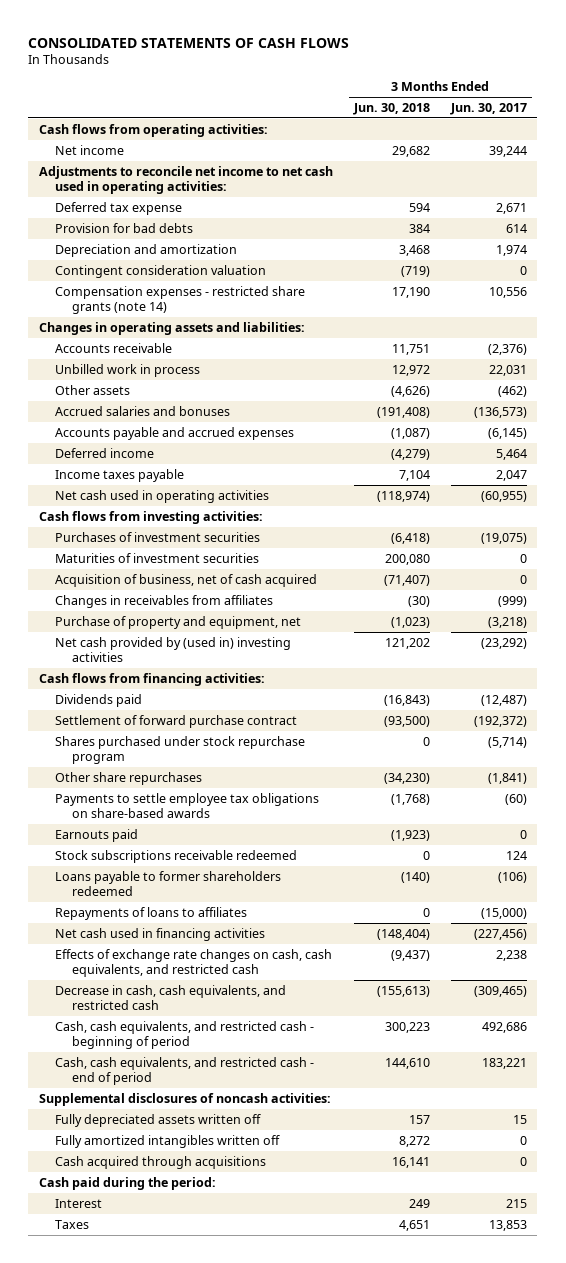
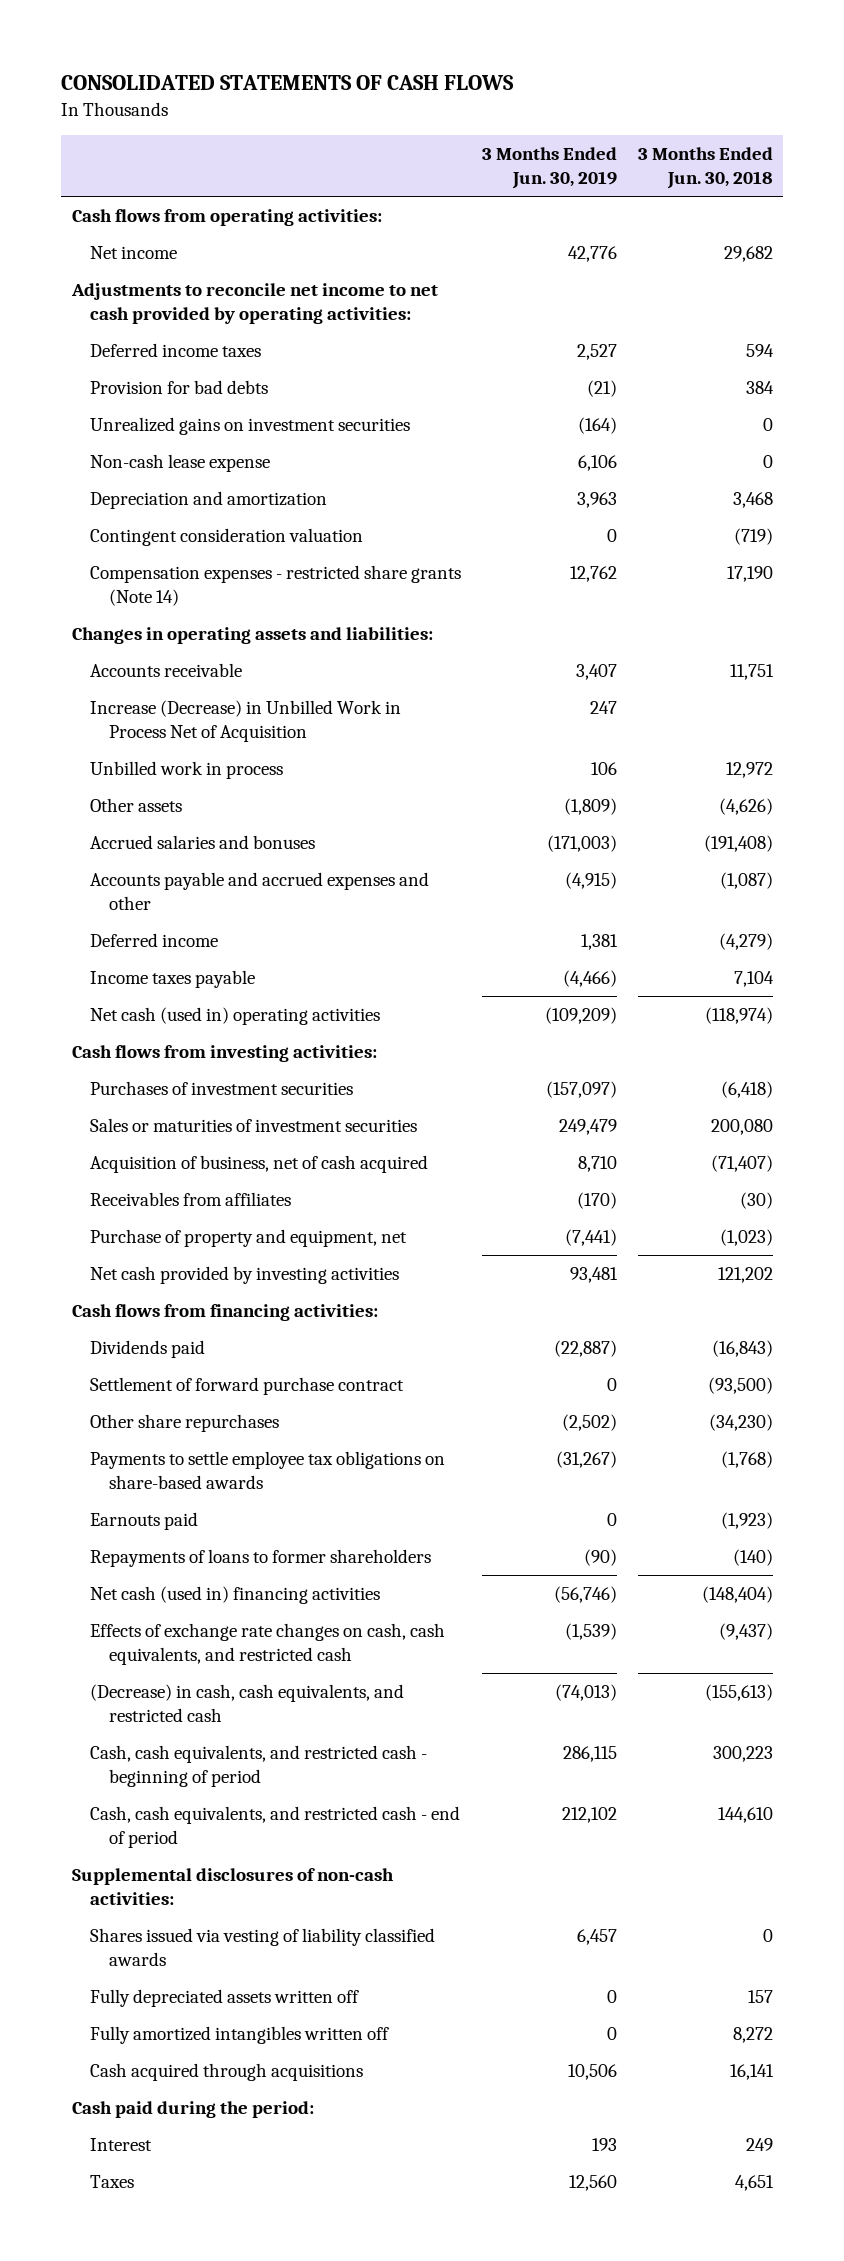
[449,102,527,115] Jun. 30, 2017 -> none
none -> [481,146,617,189] 3 Months Ended Jun. 30, 2019
[38,165,333,195] Adjustments to reconcile net income to net cash used in operating activities: -> [70,283,438,325] Adjustments to reconcile net income to net cash provided by operating activities:
[55,201,183,215] Deferred tax expense -> [90,343,262,358] Deferred income taxes
none -> [90,417,411,436] Unrealized gains on investment securities
none -> [90,454,271,473] Non-cash lease expense
[55,285,306,315] Compensation expenses - restricted share grants (note 14) -> [90,565,462,607] Compensation expenses - restricted share grants (Note 14)
none -> [90,700,402,743] Increase (Decrease) in Unbilled Work in Process Net of Acquisition
[55,426,295,440] Accounts payable and accrued expenses -> [90,872,430,911] Accounts payable and accrued expenses and other
[55,489,270,503] Net cash used in operating activities -> [90,1007,381,1026] Net cash (used in) operating activities
[55,552,260,563] Maturities of investment securities -> [90,1118,418,1133] Sales or maturities of investment securities
[55,594,274,608] Changes in receivables from affiliates -> [90,1192,292,1207] Receivables from affiliates
[55,636,292,663] Net cash provided by (used in) investing activities -> [90,1266,400,1285] Net cash provided by investing activities
[55,735,306,765] Shares purchased under stock repurchase program -> none
[55,849,298,863] Stock subscriptions receivable redeemed -> none
[55,906,248,920] Repayments of loans to affiliates -> none
[55,870,282,897] Loans payable to former shareholders redeemed -> [90,1549,432,1568] Repayments of loans to former shareholders
[55,927,266,941] Net cash used in financing activities -> [90,1586,381,1605] Net cash (used in) financing activities
[55,984,287,1011] Decrease in cash, cash equivalents, and restricted cash -> [90,1684,405,1723] (Decrease) in cash, cash equivalents, and restricted cash
[38,1092,331,1106] Supplemental disclosures of noncash activities: -> [71,1868,394,1906] Supplemental disclosures of non-cash activities:
none -> [90,1928,436,1967] Shares issued via vesting of liability classified awards

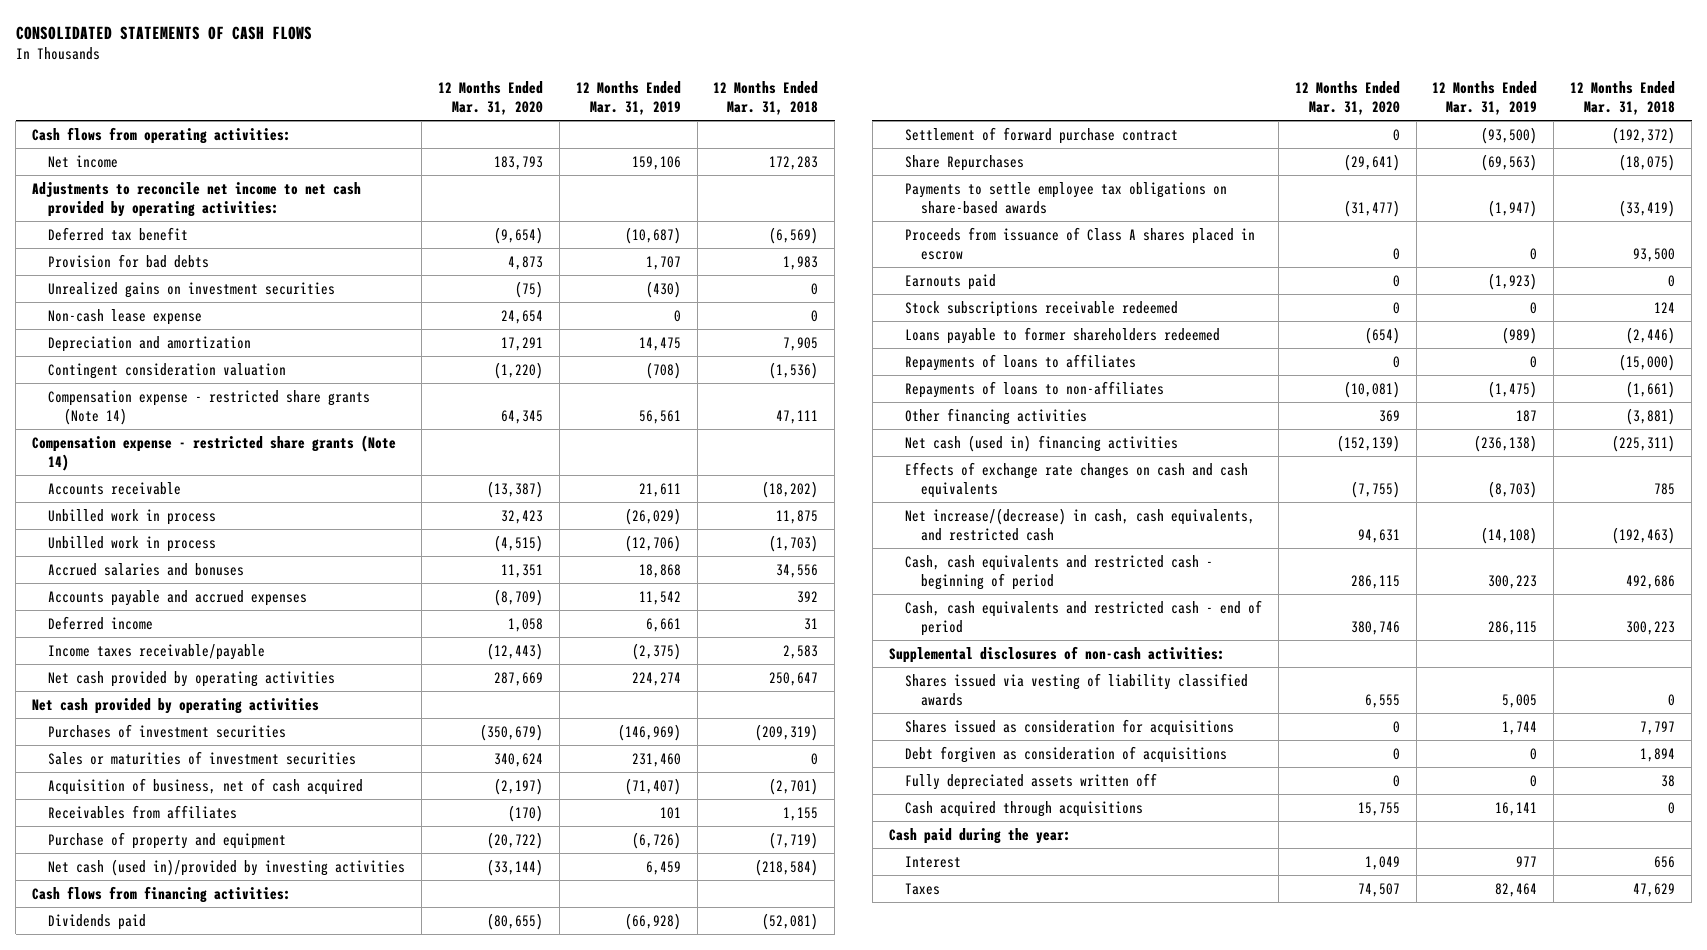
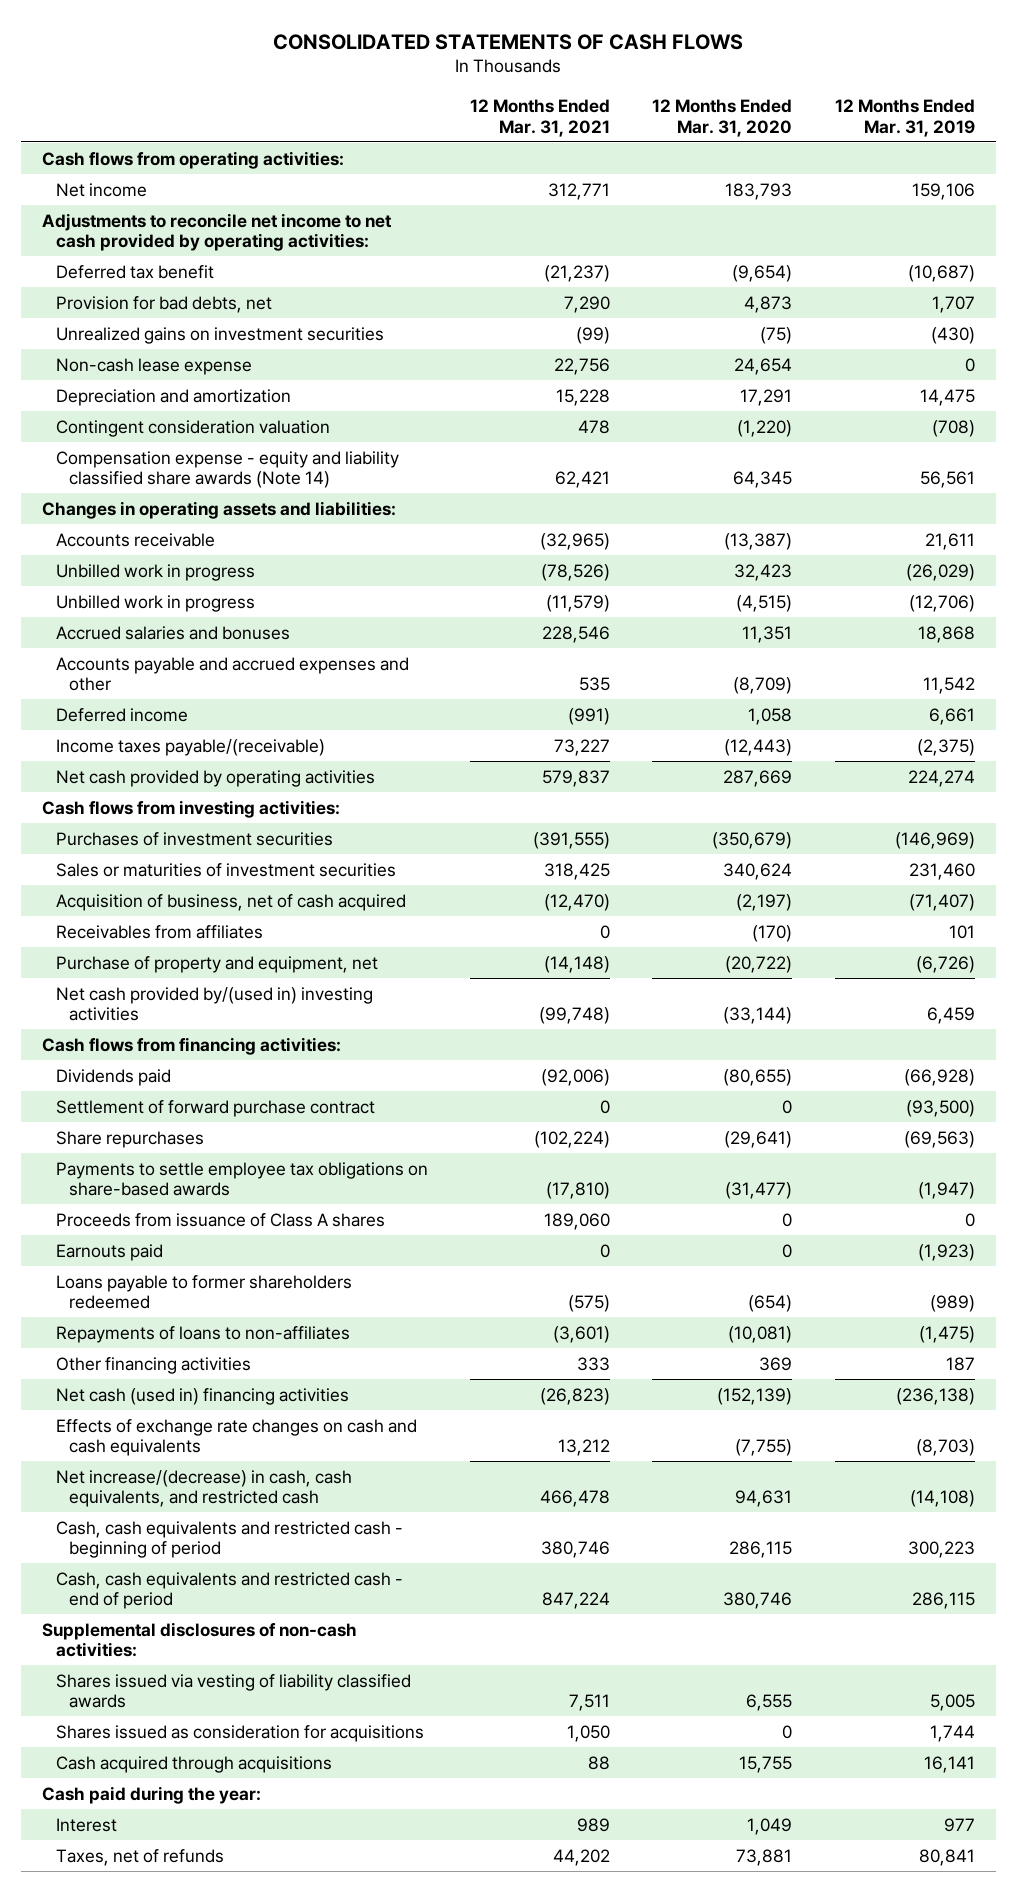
[713,80,819,115] 12 Months Ended Mar. 31, 2018 -> none
none -> [469,98,610,137] 12 Months Ended Mar. 31, 2021
[47,253,209,268] Provision for bad debts -> [55,295,272,313] Provision for bad debts, net
[47,389,370,425] Compensation expense - restricted share grants (Note 14) -> [55,450,399,489] Compensation expense - equity and liability classified share awards (Note 14)
[31,434,396,471] Compensation expense - restricted share grants (Note 14) -> [42,500,397,519] Changes in operating assets and liabilities:
[47,508,216,525] Unbilled work in process -> [55,563,255,581] Unbilled work in progress
[47,535,216,552] Unbilled work in process -> [55,594,255,612] Unbilled work in progress
[47,589,307,606] Accounts payable and accrued expenses -> [55,656,409,692] Accounts payable and accrued expenses and other
[47,643,265,660] Income taxes receivable/payable -> [55,738,325,756] Income taxes payable/(receivable)
[31,697,319,714] Net cash provided by operating activities -> [42,799,341,818] Cash flows from investing activities:
[47,831,286,849] Purchase of property and equipment -> [55,955,378,973] Purchase of property and equipment, net
[47,858,405,876] Net cash (used in)/provided by investing activities -> [55,986,373,1022] Net cash provided by/(used in) investing activities
[904,154,1024,171] Share Repurchases -> [55,1130,204,1148] Share repurchases
[904,226,1255,260] Proceeds from issuance of Class A shares placed in escrow -> [55,1212,385,1227] Proceeds from issuance of Class A shares
[904,300,1178,317] Stock subscriptions receivable redeemed -> none
[904,353,1136,371] Repayments of loans to affiliates -> none
[904,745,1227,763] Debt forgiven as consideration of acquisitions -> none
[904,772,1157,790] Fully depreciated assets written off -> none
[904,882,940,895] Taxes -> [55,1848,224,1866] Taxes, net of refunds
[1357,882,1400,897] 74,507 -> [736,1848,793,1866] 73,881
[1495,882,1538,897] 82,464 -> [918,1848,975,1866] 80,841

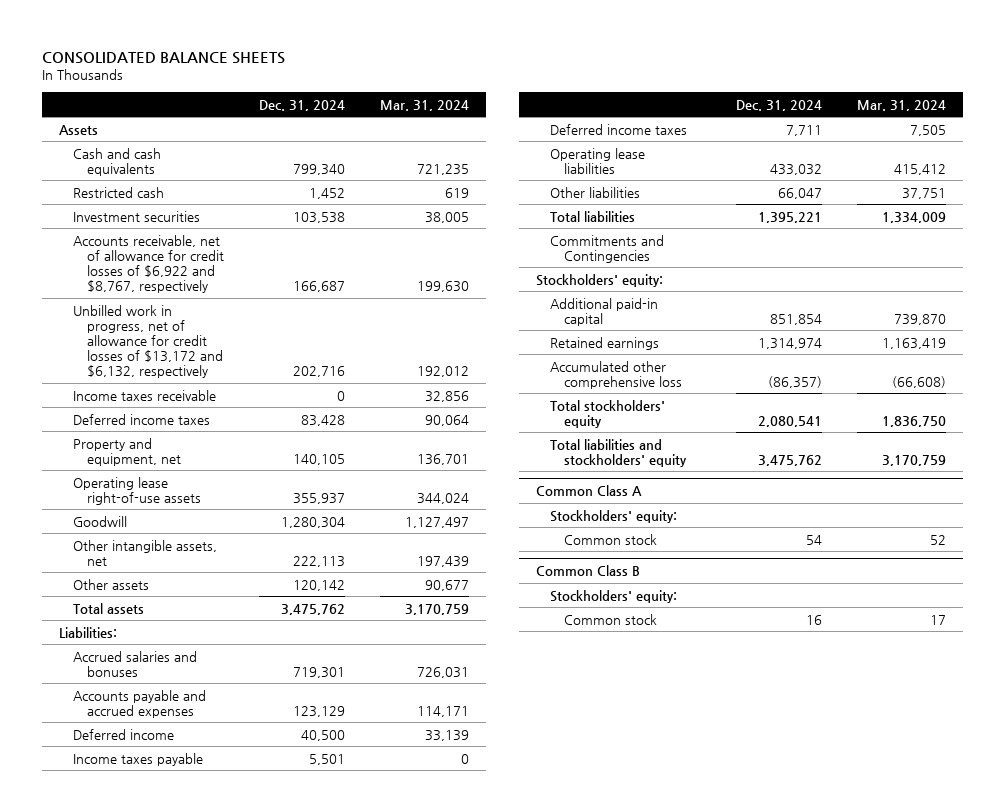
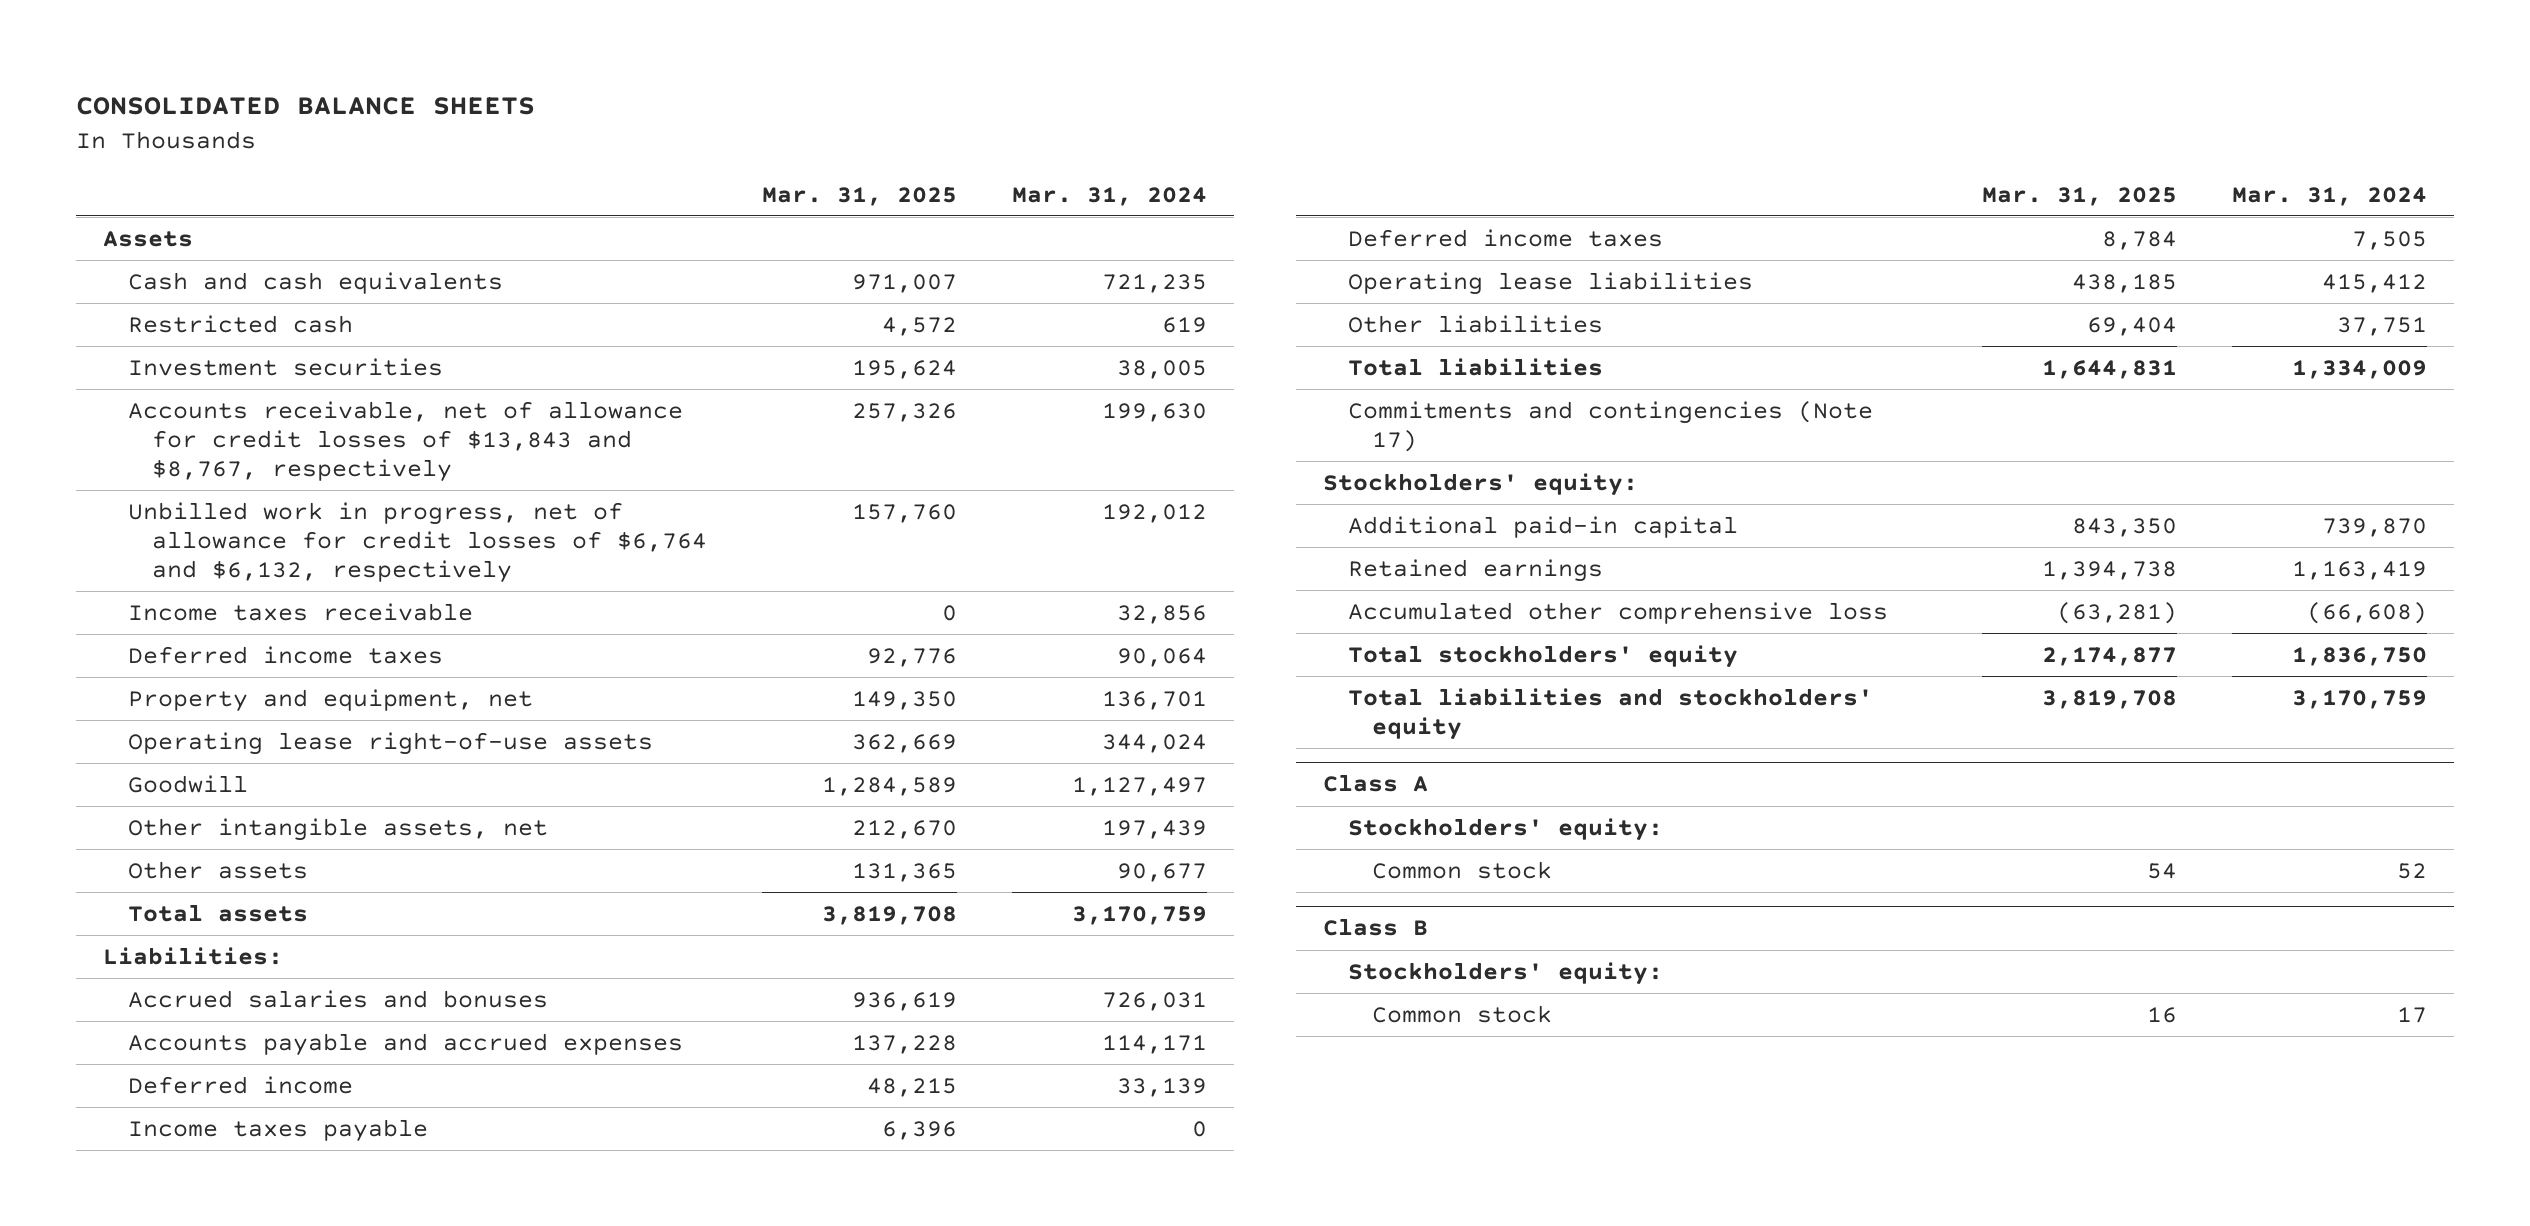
[259,99,346,111] Dec. 31, 2024 -> none
none -> [761,186,957,206] Mar. 31, 2025
[73,234,225,294] Accounts receivable, net of allowance for credit losses of $6,922 and $8,767, respectively -> [127,400,683,482] Accounts receivable, net of allowance for credit losses of $13,843 and $8,767, respectively
[73,304,224,379] Unbilled work in progress, net of allowance for credit losses of $13,172 and $6,132, respectively -> [127,501,708,583] Unbilled work in progress, net of allowance for credit losses of $6,764 and $6,132, respectively
[550,234,665,263] Commitments and Contingencies -> [1347,400,1873,452] Commitments and contingencies (Note 17)
[536,485,643,497] Common Class A -> [1323,774,1429,793] Class A
[536,565,641,577] Common Class B -> [1323,918,1429,937] Class B

